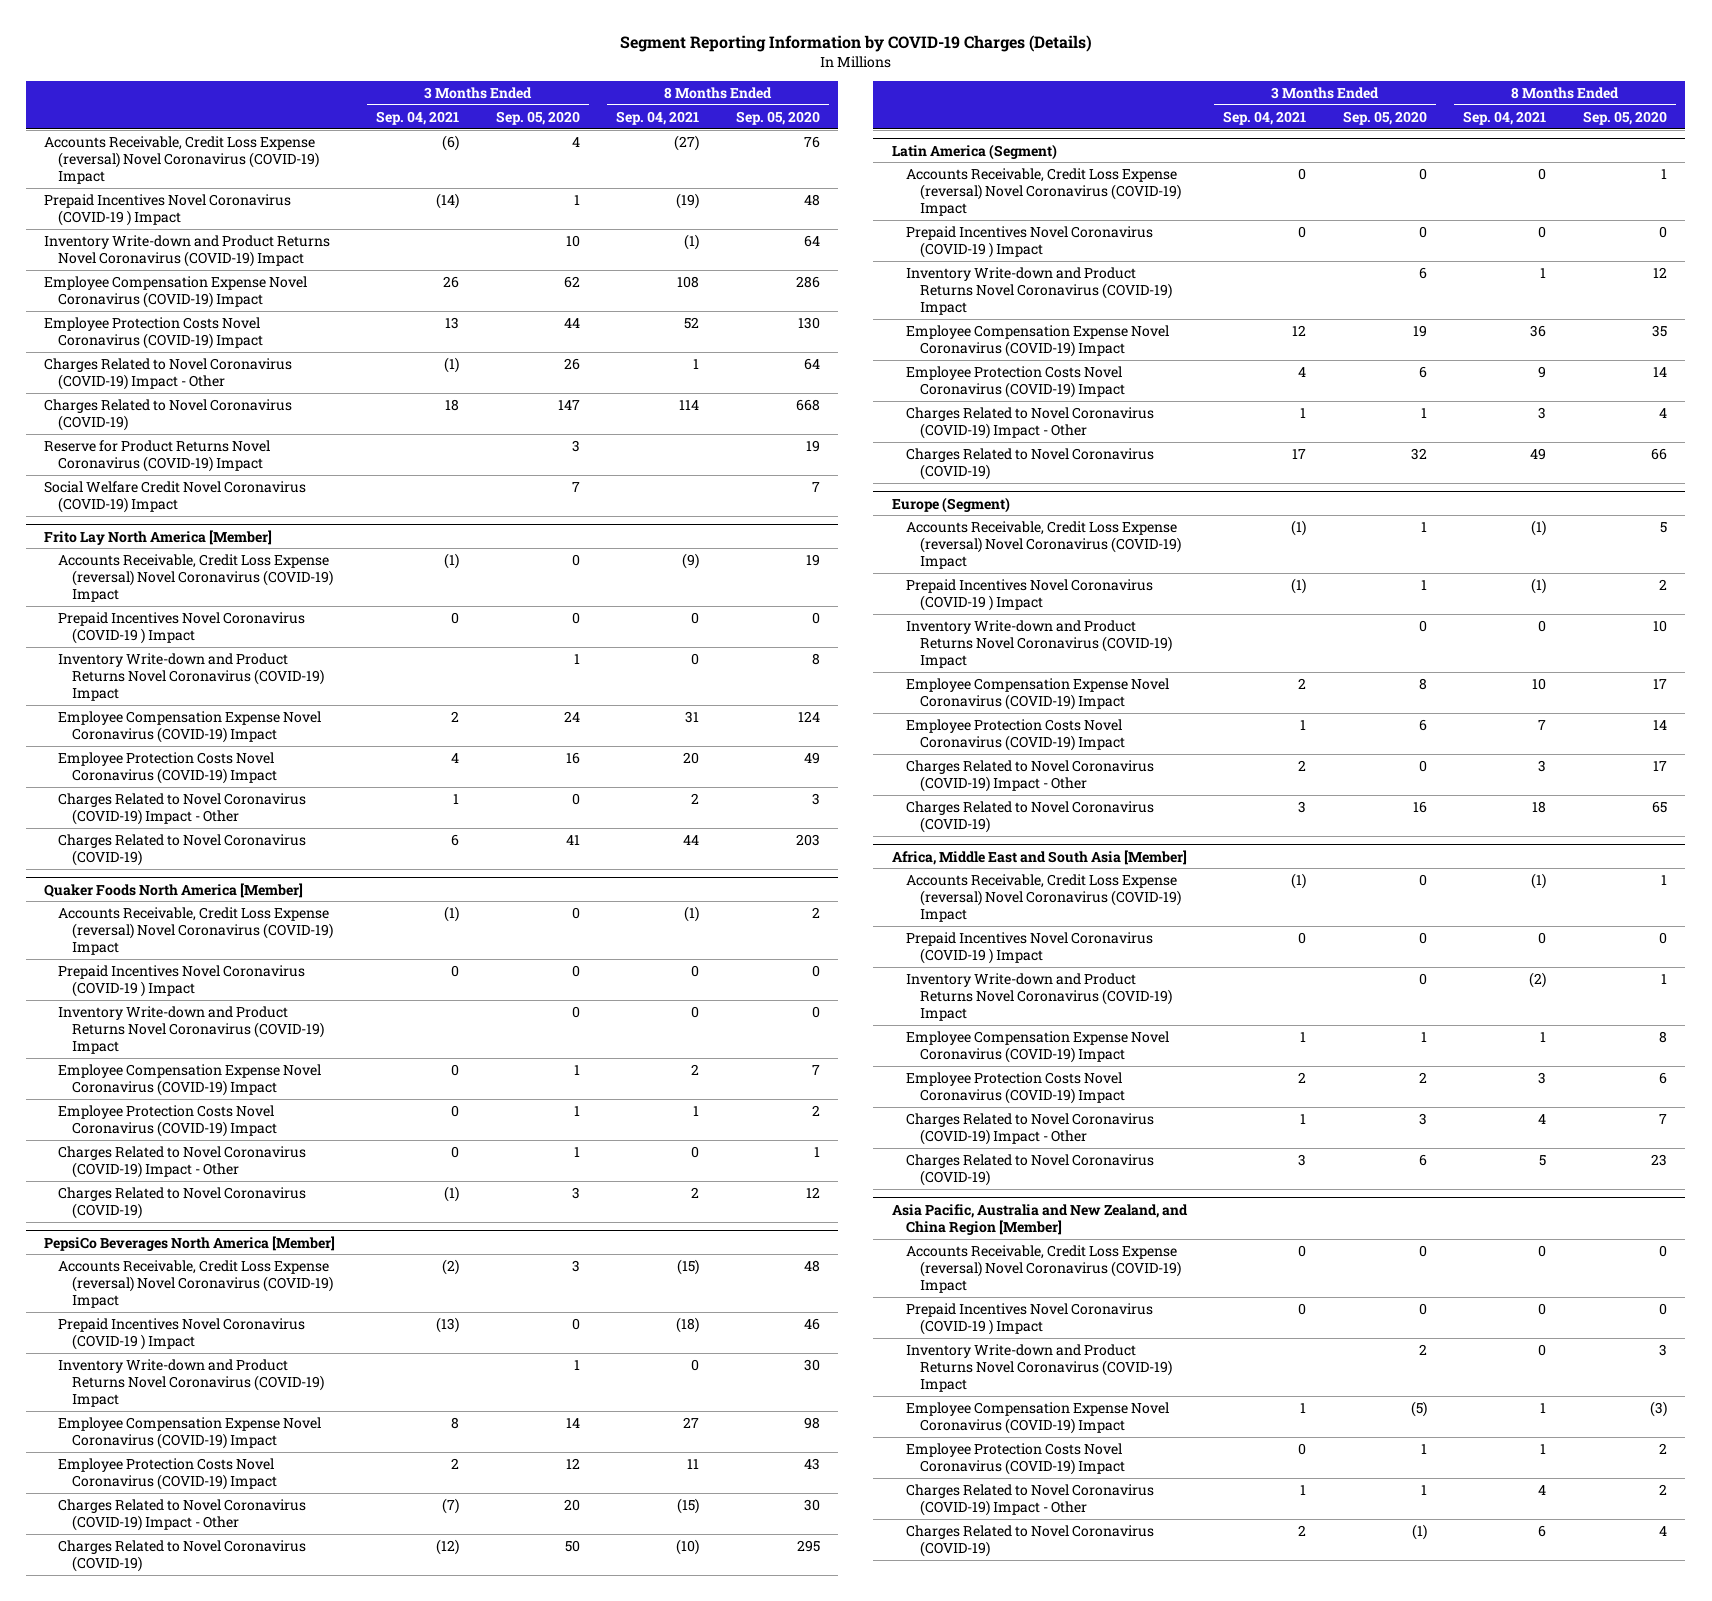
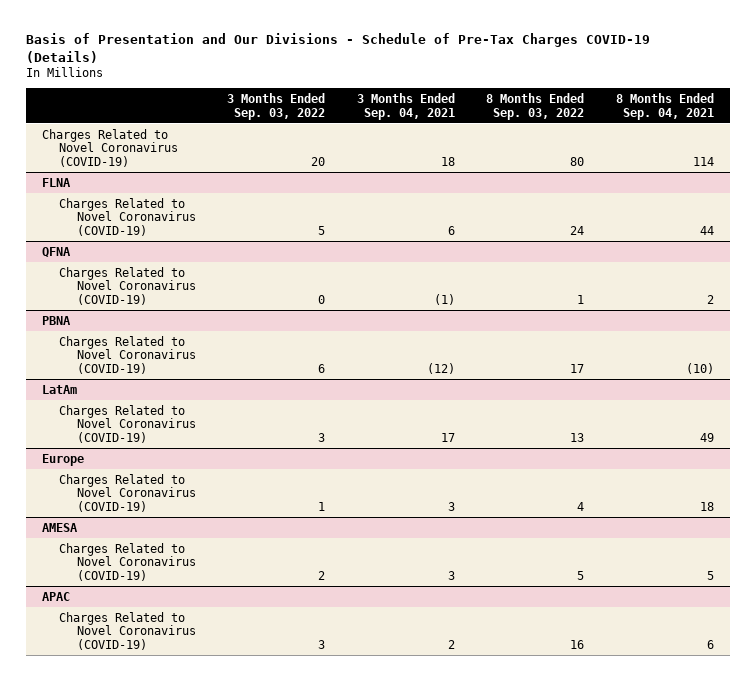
[619,35,1092,53] Segment Reporting Information by COVID-19 Charges (Details) -> [26,32,651,63] Basis of Presentation and Our Divisions - Schedule of Pre-Tax Charges COVID-19 (Details)
[495,110,580,125] Sep. 05, 2020 -> none
[735,110,820,125] Sep. 05, 2020 -> none
none -> [227,92,326,120] 3 Months Ended Sep. 03, 2022
none -> [486,92,585,120] 8 Months Ended Sep. 03, 2022
[44,135,320,185] Accounts Receivable, Credit Loss Expense (reversal) Novel Coronavirus (COVID-19) Impact -> none
[44,193,292,227] Prepaid Incentives Novel Coronavirus (COVID-19 ) Impact -> none
[44,234,331,268] Inventory Write-down and Product Returns Novel Coronavirus (COVID-19) Impact -> none
[44,275,308,309] Employee Compensation Expense Novel Coronavirus (COVID-19) Impact -> none
[44,316,264,350] Employee Protection Costs Novel Coronavirus (COVID-19) Impact -> none
[44,357,293,391] Charges Related to Novel Coronavirus (COVID-19) Impact - Other -> none
[44,439,271,473] Reserve for Product Returns Novel Coronavirus (COVID-19) Impact -> none
[44,480,307,514] Social Welfare Credit Novel Coronavirus (COVID-19) Impact -> none
[58,553,334,603] Accounts Receivable, Credit Loss Expense (reversal) Novel Coronavirus (COVID-19) Impact -> none
[58,611,306,645] Prepaid Incentives Novel Coronavirus (COVID-19 ) Impact -> none
[58,652,325,702] Inventory Write-down and Product Returns Novel Coronavirus (COVID-19) Impact -> none
[58,710,322,744] Employee Compensation Expense Novel Coronavirus (COVID-19) Impact -> none
[58,751,278,785] Employee Protection Costs Novel Coronavirus (COVID-19) Impact -> none
[58,792,307,826] Charges Related to Novel Coronavirus (COVID-19) Impact - Other -> none
[44,529,273,545] Frito Lay North America [Member] -> [41,177,71,187] FLNA
[58,906,334,956] Accounts Receivable, Credit Loss Expense (reversal) Novel Coronavirus (COVID-19) Impact -> none
[58,964,306,998] Prepaid Incentives Novel Coronavirus (COVID-19 ) Impact -> none
[58,1005,325,1055] Inventory Write-down and Product Returns Novel Coronavirus (COVID-19) Impact -> none
[58,1063,322,1097] Employee Compensation Expense Novel Coronavirus (COVID-19) Impact -> none
[58,1104,278,1138] Employee Protection Costs Novel Coronavirus (COVID-19) Impact -> none
[58,1145,307,1179] Charges Related to Novel Coronavirus (COVID-19) Impact - Other -> none
[44,882,304,898] Quaker Foods North America [Member] -> [41,246,71,257] QFNA
[58,1259,334,1309] Accounts Receivable, Credit Loss Expense (reversal) Novel Coronavirus (COVID-19) Impact -> none
[58,1317,306,1351] Prepaid Incentives Novel Coronavirus (COVID-19 ) Impact -> none
[58,1358,325,1408] Inventory Write-down and Product Returns Novel Coronavirus (COVID-19) Impact -> none
[58,1416,322,1450] Employee Compensation Expense Novel Coronavirus (COVID-19) Impact -> none
[58,1457,278,1491] Employee Protection Costs Novel Coronavirus (COVID-19) Impact -> none
[58,1498,307,1532] Charges Related to Novel Coronavirus (COVID-19) Impact - Other -> none
[44,1235,336,1251] PepsiCo Beverages North America [Member] -> [41,315,71,325] PBNA
[905,167,1181,217] Accounts Receivable, Credit Loss Expense (reversal) Novel Coronavirus (COVID-19) Impact -> none
[905,225,1153,259] Prepaid Incentives Novel Coronavirus (COVID-19 ) Impact -> none
[905,266,1172,316] Inventory Write-down and Product Returns Novel Coronavirus (COVID-19) Impact -> none
[905,324,1169,358] Employee Compensation Expense Novel Coronavirus (COVID-19) Impact -> none
[905,365,1125,399] Employee Protection Costs Novel Coronavirus (COVID-19) Impact -> none
[905,406,1154,440] Charges Related to Novel Coronavirus (COVID-19) Impact - Other -> none
[891,143,1057,160] Latin America (Segment) -> [41,384,77,394] LatAm
[905,520,1181,570] Accounts Receivable, Credit Loss Expense (reversal) Novel Coronavirus (COVID-19) Impact -> none
[905,578,1153,612] Prepaid Incentives Novel Coronavirus (COVID-19 ) Impact -> none
[905,619,1172,669] Inventory Write-down and Product Returns Novel Coronavirus (COVID-19) Impact -> none
[905,677,1169,711] Employee Compensation Expense Novel Coronavirus (COVID-19) Impact -> none
[905,718,1125,752] Employee Protection Costs Novel Coronavirus (COVID-19) Impact -> none
[905,759,1154,793] Charges Related to Novel Coronavirus (COVID-19) Impact - Other -> none
[891,496,1010,513] Europe (Segment) -> [41,453,84,466] Europe
[905,873,1181,923] Accounts Receivable, Credit Loss Expense (reversal) Novel Coronavirus (COVID-19) Impact -> none
[905,931,1153,965] Prepaid Incentives Novel Coronavirus (COVID-19 ) Impact -> none
[905,972,1172,1022] Inventory Write-down and Product Returns Novel Coronavirus (COVID-19) Impact -> none
[905,1030,1169,1064] Employee Compensation Expense Novel Coronavirus (COVID-19) Impact -> none
[905,1071,1125,1105] Employee Protection Costs Novel Coronavirus (COVID-19) Impact -> none
[905,1112,1154,1146] Charges Related to Novel Coronavirus (COVID-19) Impact - Other -> none
[891,849,1187,865] Africa, Middle East and South Asia [Member] -> [41,522,78,532] AMESA
[905,1244,1181,1294] Accounts Receivable, Credit Loss Expense (reversal) Novel Coronavirus (COVID-19) Impact -> none
[905,1302,1153,1336] Prepaid Incentives Novel Coronavirus (COVID-19 ) Impact -> none
[905,1343,1172,1393] Inventory Write-down and Product Returns Novel Coronavirus (COVID-19) Impact -> none
[905,1401,1169,1435] Employee Compensation Expense Novel Coronavirus (COVID-19) Impact -> none
[905,1442,1125,1476] Employee Protection Costs Novel Coronavirus (COVID-19) Impact -> none
[905,1483,1154,1517] Charges Related to Novel Coronavirus (COVID-19) Impact - Other -> none
[891,1203,1188,1235] Asia Pacific, Australia and New Zealand, and China Region [Member] -> [41,591,70,601] APAC

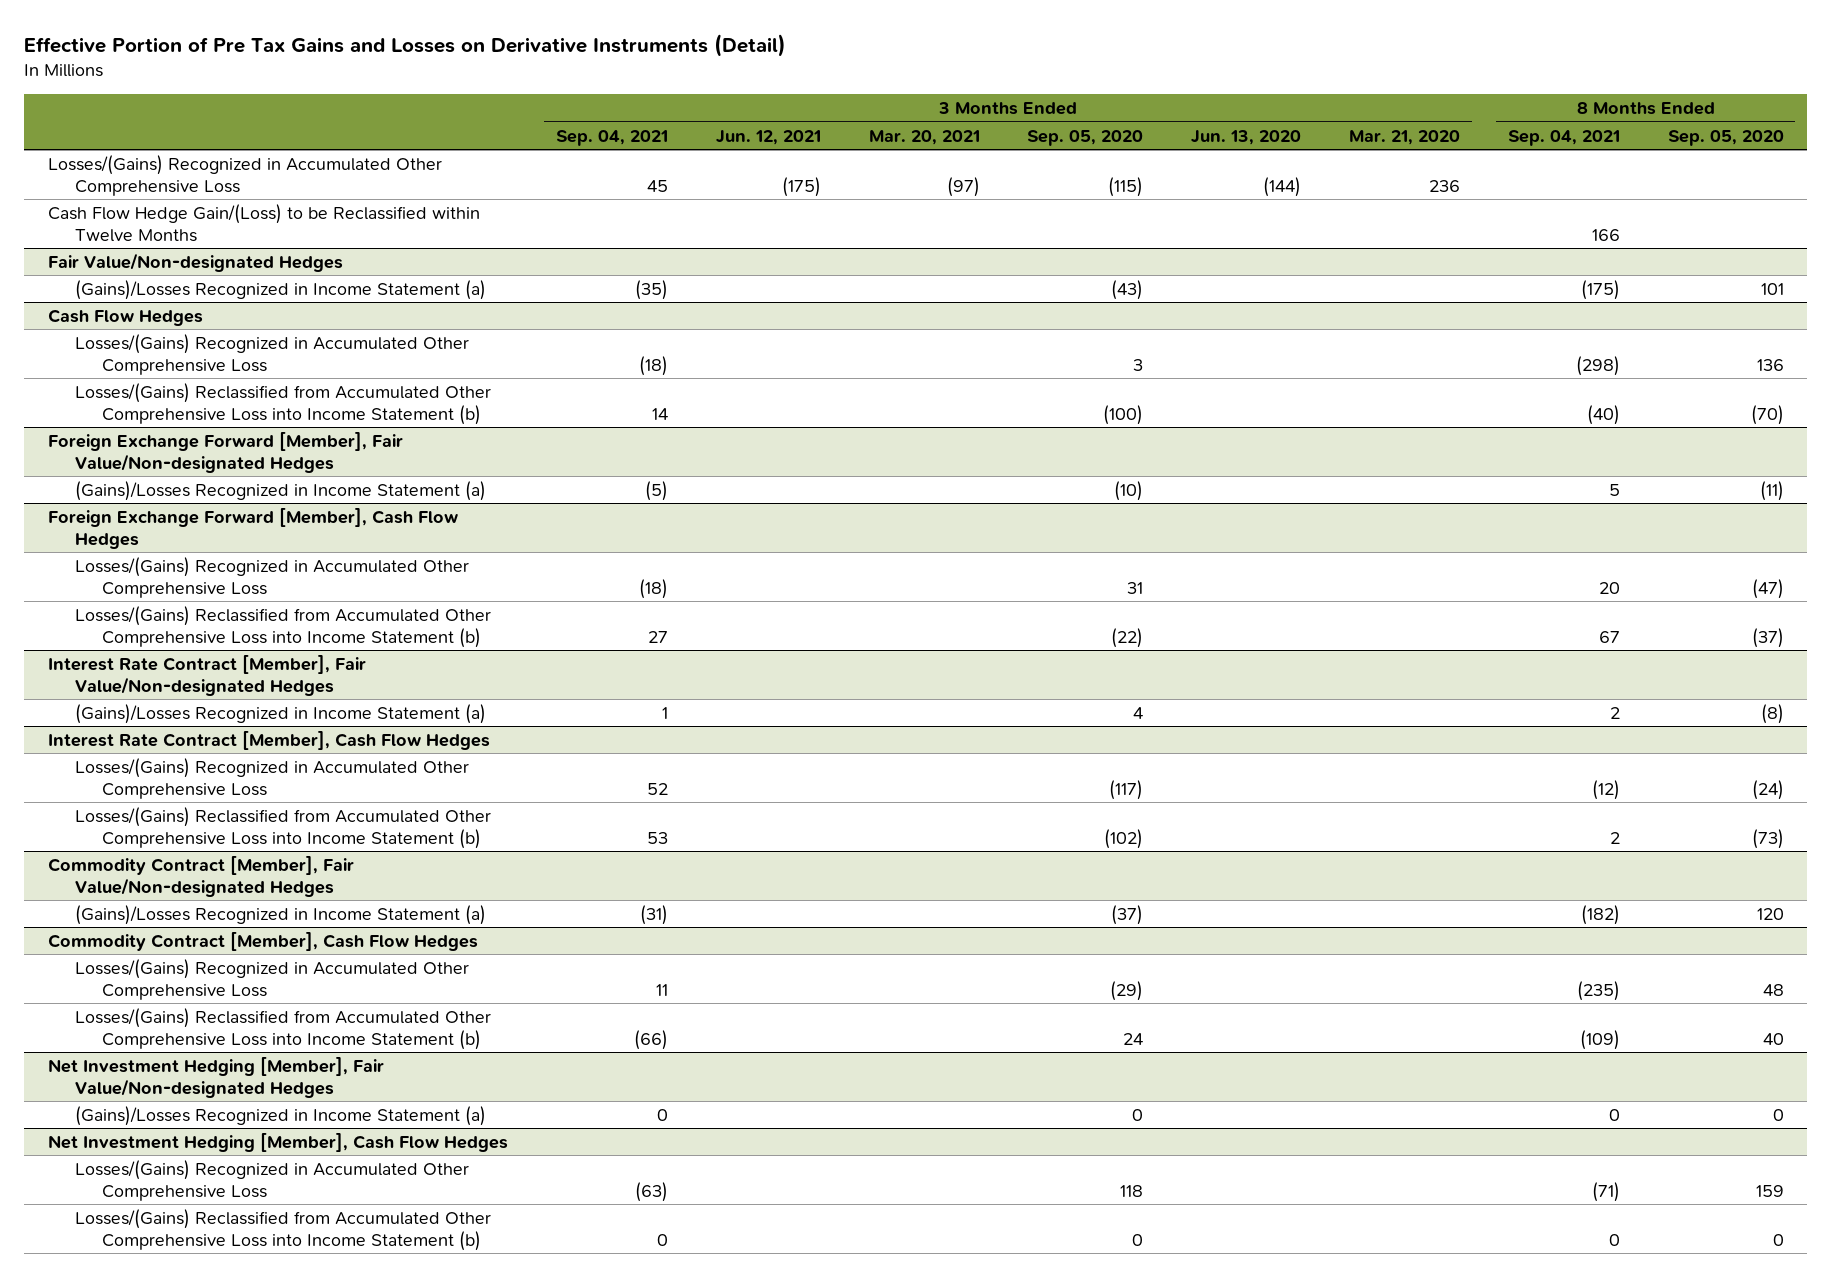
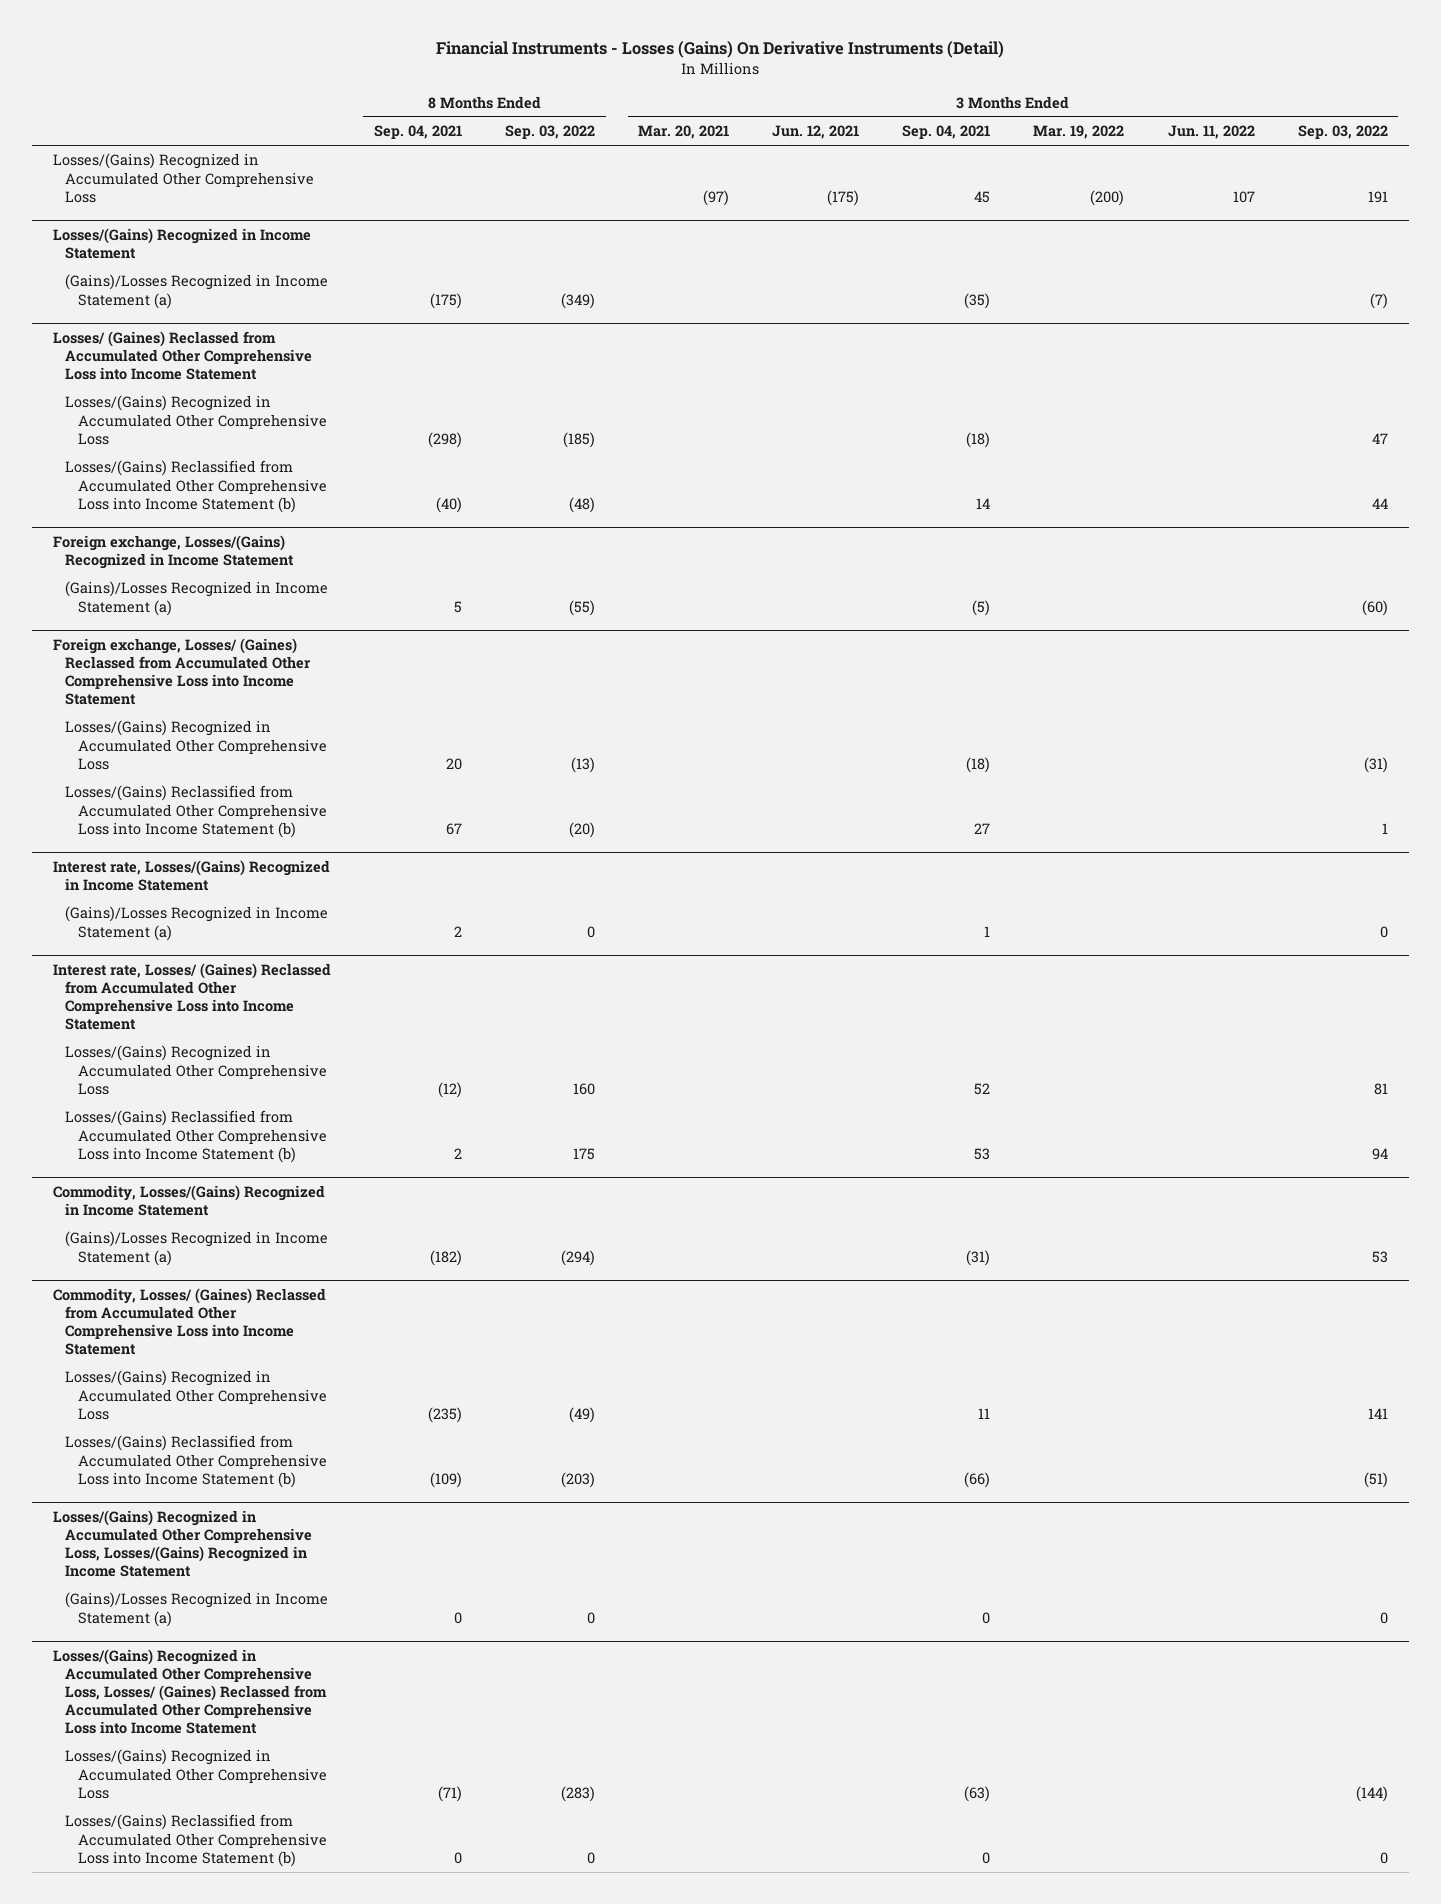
[24,34,787,58] Effective Portion of Pre Tax Gains and Losses on Derivative Instruments (Detail) -> [436,41,1005,59] Financial Instruments - Losses (Gains) On Derivative Instruments (Detail)
[1027,129,1144,146] Sep. 05, 2020 -> none
[1191,129,1302,145] Jun. 13, 2020 -> none
[1348,129,1460,145] Mar. 21, 2020 -> none
[1667,129,1784,146] Sep. 05, 2020 -> none
none -> [505,125,596,140] Sep. 03, 2022
none -> [1033,125,1125,140] Mar. 19, 2022
none -> [1167,125,1255,140] Jun. 11, 2022
none -> [1297,125,1388,140] Sep. 03, 2022
[48,203,481,242] Cash Flow Hedge Gain/(Loss) to be Reclassified within Twelve Months -> none
[48,252,344,272] Fair Value/Non-designated Hedges -> [53,227,312,259] Losses/(Gains) Recognized in Income Statement
[48,308,204,326] Cash Flow Hedges -> [53,330,313,380] Losses/ (Gaines) Reclassed from Accumulated Other Comprehensive Loss into Income Statement
[48,431,404,473] Foreign Exchange Forward [Member], Fair Value/Non-designated Hedges -> none
none -> [53,534,295,569] Foreign exchange, Losses/(Gains) Recognized in Income Statement
[48,507,459,549] Foreign Exchange Forward [Member], Cash Flow Hedges -> none
none -> [53,637,312,705] Foreign exchange, Losses/ (Gaines) Reclassed from Accumulated Other Comprehensive Loss into Income Statement
[48,654,367,696] Interest Rate Contract [Member], Fair Value/Non-designated Hedges -> none
none -> [53,859,331,891] Interest rate, Losses/(Gains) Recognized in Income Statement
[48,730,491,750] Interest Rate Contract [Member], Cash Flow Hedges -> none
none -> [53,962,332,1030] Interest rate, Losses/ (Gaines) Reclassed from Accumulated Other Comprehensive Loss into Income Statement
[48,855,355,897] Commodity Contract [Member], Fair Value/Non-designated Hedges -> none
none -> [53,1184,326,1216] Commodity, Losses/(Gains) Recognized in Income Statement
[48,931,479,951] Commodity Contract [Member], Cash Flow Hedges -> none
none -> [53,1287,327,1355] Commodity, Losses/ (Gaines) Reclassed from Accumulated Other Comprehensive Loss into Income Statement
[48,1056,385,1098] Net Investment Hedging [Member], Fair Value/Non-designated Hedges -> none
none -> [53,1509,313,1577] Losses/(Gains) Recognized in Accumulated Other Comprehensive Loss, Losses/(Gains) Recognized in Income Statement
[48,1132,509,1152] Net Investment Hedging [Member], Cash Flow Hedges -> none
none -> [53,1648,328,1734] Losses/(Gains) Recognized in Accumulated Other Comprehensive Loss, Losses/ (Gaines) Reclassed from Accumulated Other Comprehensive Loss into Income Statement

